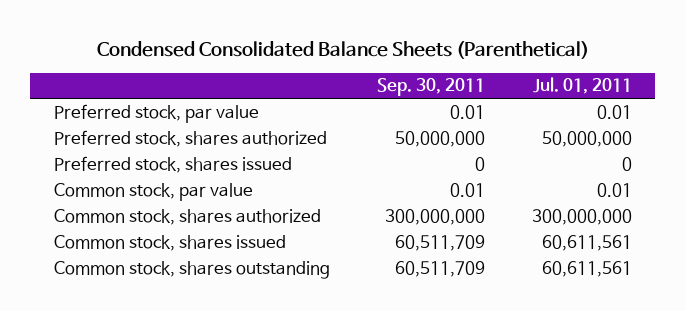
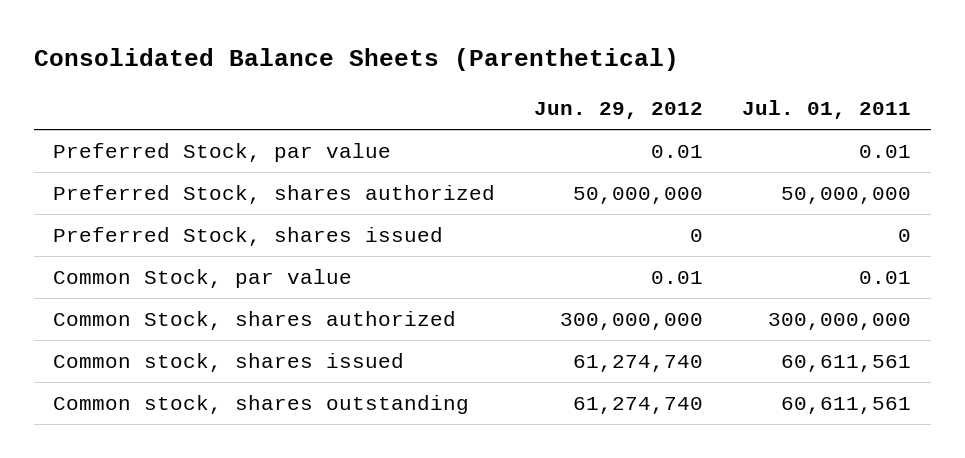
[96,41,589,60] Condensed Consolidated Balance Sheets (Parenthetical) -> [33,48,679,72] Consolidated Balance Sheets (Parenthetical)
[376,78,485,97] Sep. 30, 2011 -> none
none -> [534,102,704,120] Jun. 29, 2012
[53,103,259,123] Preferred stock, par value -> [53,142,392,162] Preferred Stock, par value
[53,129,327,147] Preferred stock, shares authorized -> [53,184,496,204] Preferred Stock, shares authorized
[53,155,292,173] Preferred stock, shares issued -> [53,226,444,246] Preferred Stock, shares issued
[53,182,253,201] Common stock, par value -> [53,268,353,288] Common Stock, par value
[53,208,321,225] Common stock, shares authorized -> [53,310,457,330] Common Stock, shares authorized

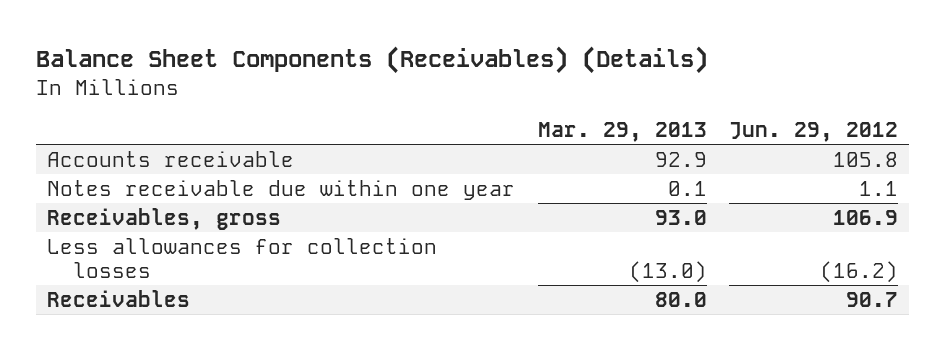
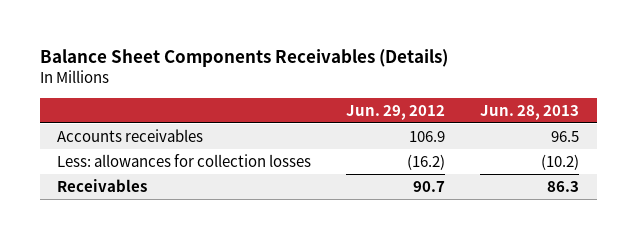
[35,46,708,75] Balance Sheet Components (Receivables) (Details) -> [39,48,448,67] Balance Sheet Components Receivables (Details)
[537,121,707,142] Mar. 29, 2013 -> none
none -> [480,104,580,120] Jun. 28, 2013
[47,150,295,167] Accounts receivable -> none
[47,179,516,200] Notes receivable due within one year -> none
[47,207,282,230] Receivables, gross -> [57,128,204,142] Accounts receivables
[47,237,438,278] Less allowances for collection losses -> [57,153,312,167] Less: allowances for collection losses

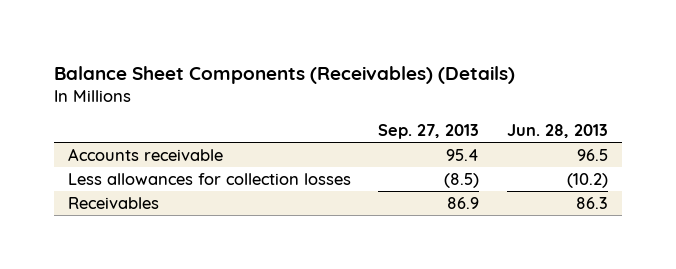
[39,48,448,67] Balance Sheet Components Receivables (Details) -> [53,65,515,84] Balance Sheet Components (Receivables) (Details)
[346,104,446,120] Jun. 29, 2012 -> none
none -> [378,124,480,140] Sep. 27, 2013
[57,128,204,142] Accounts receivables -> [67,147,223,161] Accounts receivable
[57,153,312,167] Less: allowances for collection losses -> [67,172,351,185] Less allowances for collection losses

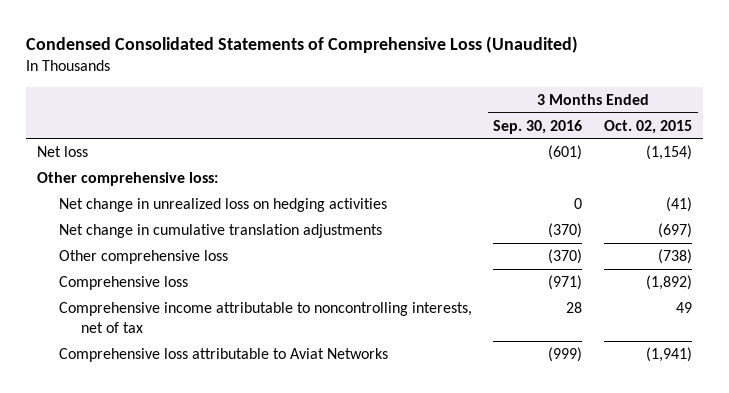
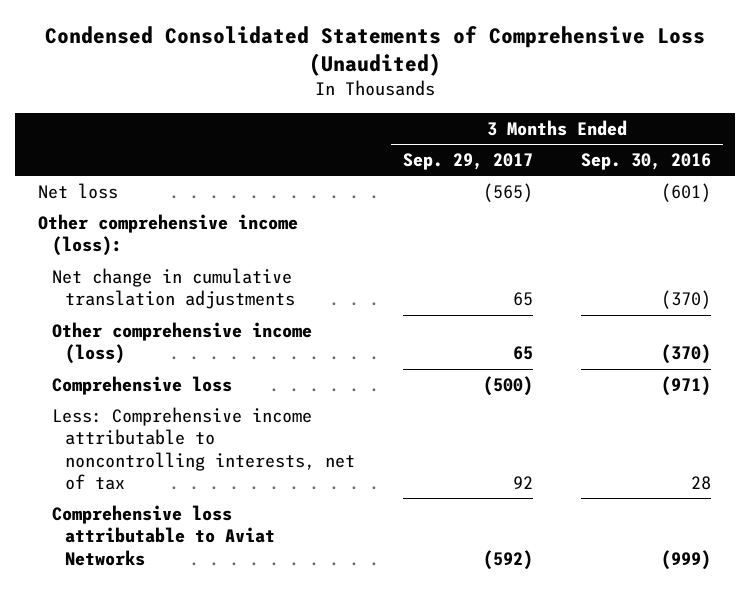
[604,119,693,134] Oct. 02, 2015 -> none
none -> [403,153,534,171] Sep. 29, 2017
[58,197,387,212] Net change in unrealized loss on hedging activities -> none
[36,171,218,186] Other comprehensive loss: -> [38,213,299,257] Other comprehensive income (loss):
[58,249,228,264] Other comprehensive loss -> [51,321,312,365] Other comprehensive income (loss)
[58,301,472,334] Comprehensive income attributable to noncontrolling interests, net of tax -> [51,406,356,491] Less: Comprehensive income attributable to noncontrolling interests, net of tax

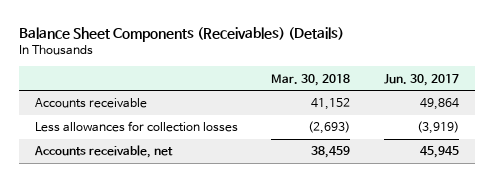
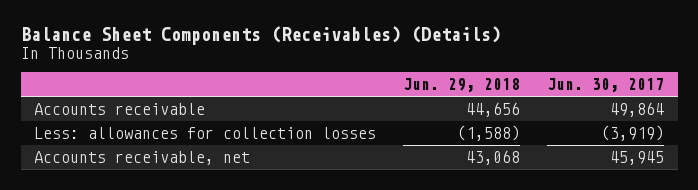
[271,73,351,86] Mar. 30, 2018 -> none
none -> [403,77,521,92] Jun. 29, 2018
[35,121,239,133] Less allowances for collection losses -> [34,127,377,140] Less: allowances for collection losses

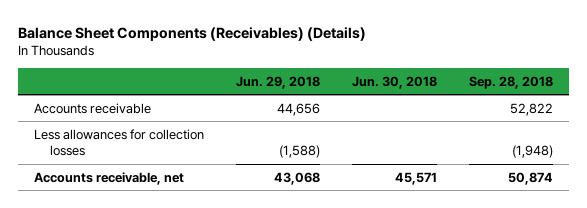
[547,77,665,92] Jun. 30, 2017 -> none
none -> [352,75,438,89] Jun. 30, 2018
none -> [469,75,554,89] Sep. 28, 2018
[34,127,377,140] Less: allowances for collection losses -> [34,128,205,157] Less allowances for collection losses

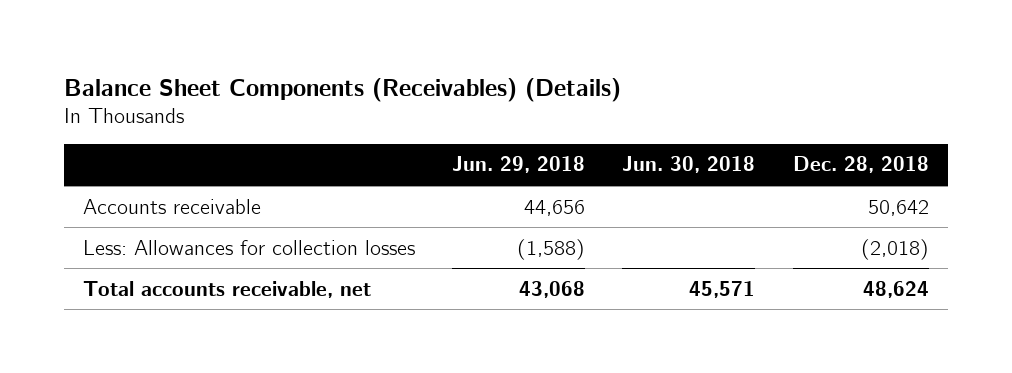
[469,75,554,89] Sep. 28, 2018 -> none
none -> [792,156,929,174] Dec. 28, 2018
[34,128,205,157] Less allowances for collection losses -> [82,239,415,255] Less: Allowances for collection losses
[34,171,185,185] Accounts receivable, net -> [82,280,371,298] Total accounts receivable, net

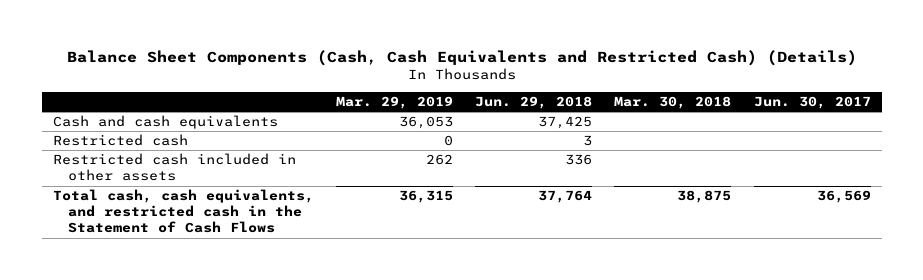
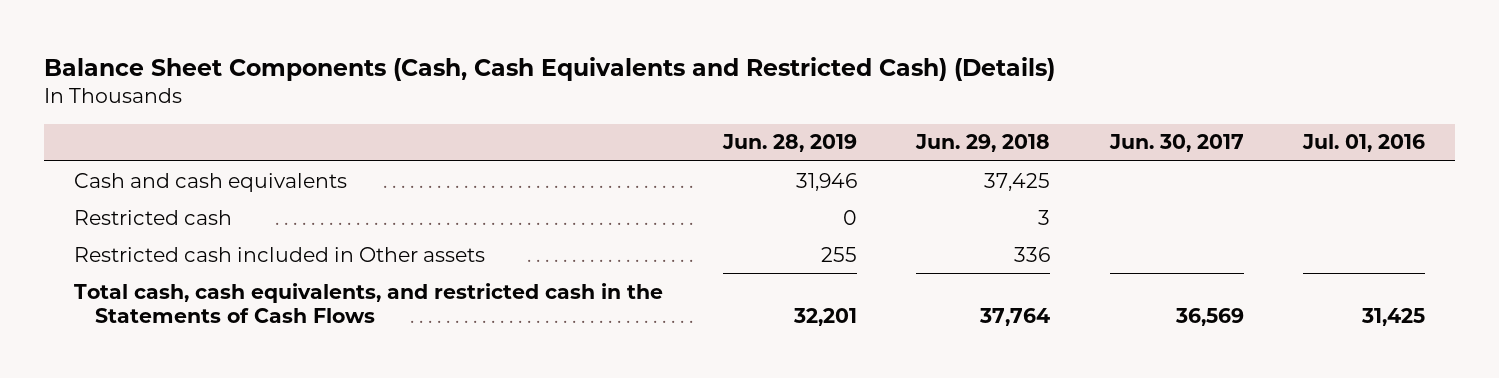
[335,95,453,109] Mar. 29, 2019 -> none
[614,95,732,109] Mar. 30, 2018 -> none
none -> [721,134,857,153] Jun. 28, 2019
none -> [1302,134,1426,153] Jul. 01, 2016
[52,153,296,182] Restricted cash included in other assets -> [73,246,485,262] Restricted cash included in Other assets
[52,189,314,234] Total cash, cash equivalents, and restricted cash in the Statement of Cash Flows -> [73,282,663,323] Total cash, cash equivalents, and restricted cash in the Statements of Cash Flows

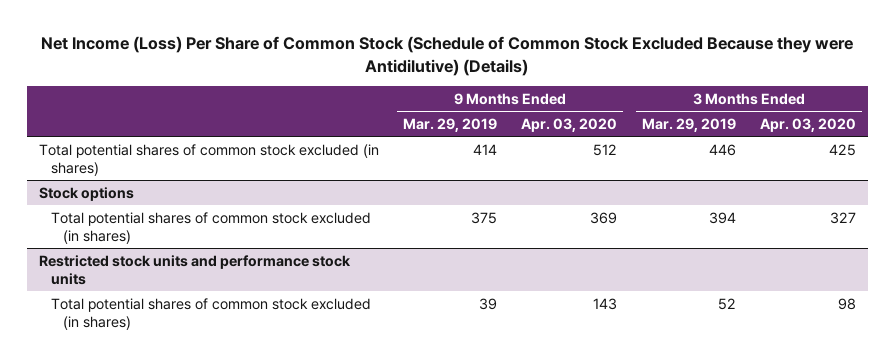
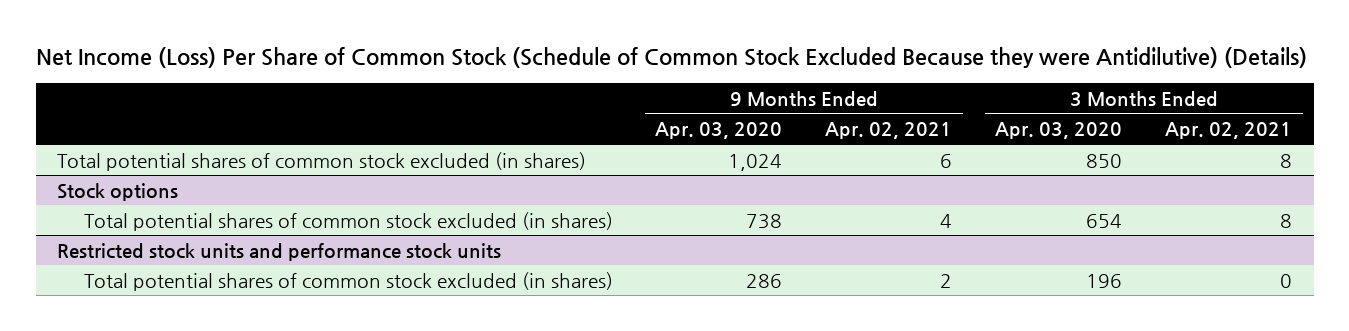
[403,118,498,133] Mar. 29, 2019 -> none
[641,118,736,133] Mar. 29, 2019 -> none
none -> [825,122,953,140] Apr. 02, 2021
none -> [1165,122,1293,140] Apr. 02, 2021
[593,143,618,156] 512 -> [728,153,783,171] 1,024
[828,143,856,156] 425 -> [1086,153,1123,168] 850
[590,211,618,224] 369 -> [746,213,783,229] 738
[829,211,856,224] 327 -> [1086,213,1123,228] 654
[593,297,618,310] 143 -> [746,273,783,288] 286
[837,297,856,310] 98 -> [1086,273,1123,288] 196

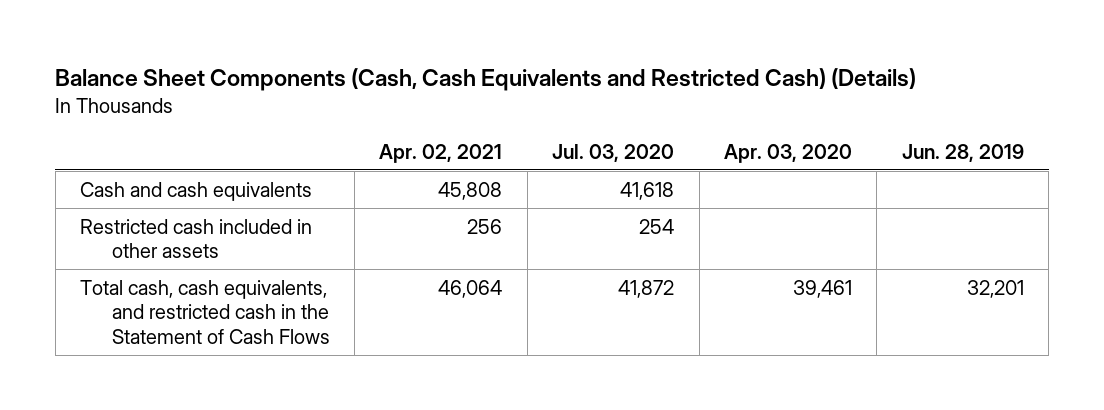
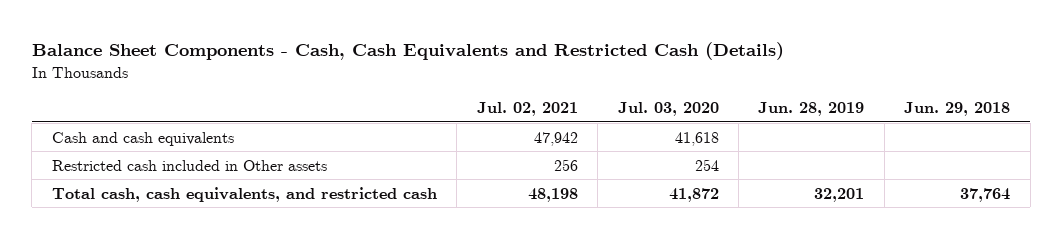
[55,68,917,92] Balance Sheet Components (Cash, Cash Equivalents and Restricted Cash) (Details) -> [31,42,784,61] Balance Sheet Components - Cash, Cash Equivalents and Restricted Cash (Details)
[379,143,503,163] Apr. 02, 2021 -> none
[724,143,853,163] Apr. 03, 2020 -> none
none -> [476,101,578,116] Jul. 02, 2021
none -> [904,101,1011,116] Jun. 29, 2018
[79,218,312,259] Restricted cash included in other assets -> [51,159,327,171] Restricted cash included in Other assets
[79,279,330,344] Total cash, cash equivalents, and restricted cash in the Statement of Cash Flows -> [51,186,437,202] Total cash, cash equivalents, and restricted cash

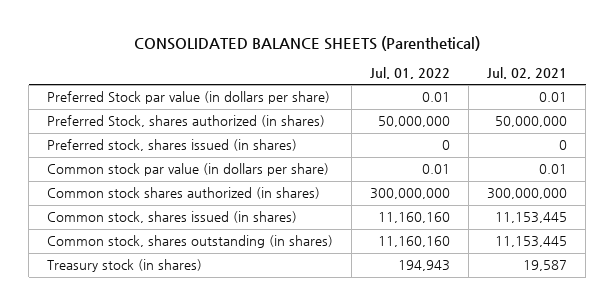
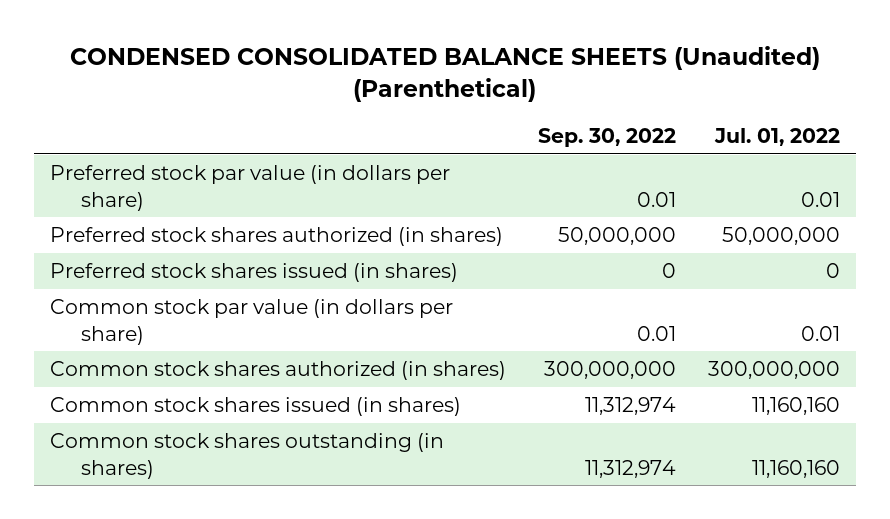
[134,36,481,52] CONSOLIDATED BALANCE SHEETS (Parenthetical) -> [70,46,821,103] CONDENSED CONSOLIDATED BALANCE SHEETS (Unaudited) (Parenthetical)
[487,67,568,80] Jul. 02, 2021 -> none
none -> [538,127,677,147] Sep. 30, 2022
[47,91,331,105] Preferred Stock par value (in dollars per share) -> [49,165,450,211] Preferred stock par value (in dollars per share)
[47,115,326,128] Preferred Stock, shares authorized (in shares) -> [49,227,503,247] Preferred stock shares authorized (in shares)
[47,139,298,152] Preferred stock, shares issued (in shares) -> [49,263,458,283] Preferred stock shares issued (in shares)
[47,259,203,273] Treasury stock (in shares) -> none
[47,211,298,224] Common stock, shares issued (in shares) -> [49,397,461,417] Common stock shares issued (in shares)
[47,235,334,249] Common stock, shares outstanding (in shares) -> [49,433,444,479] Common stock shares outstanding (in shares)

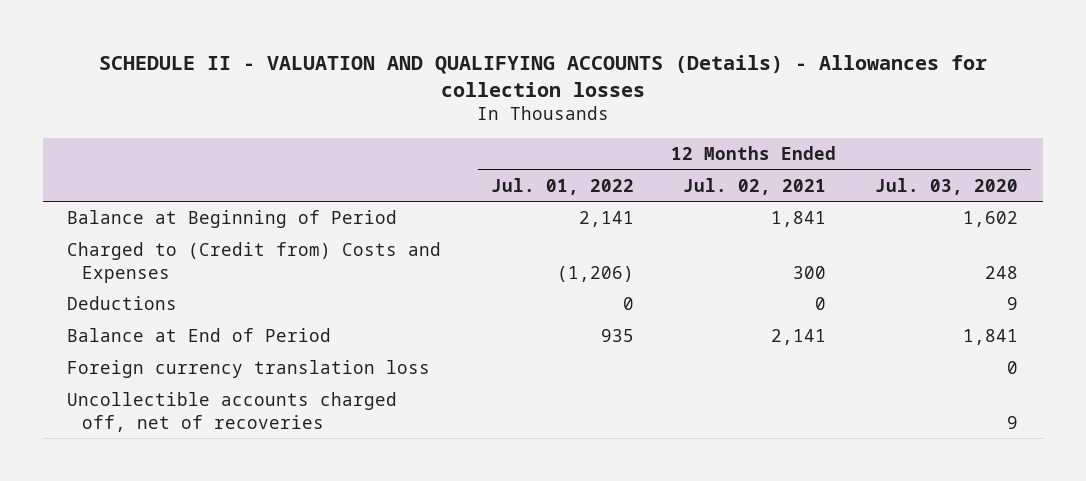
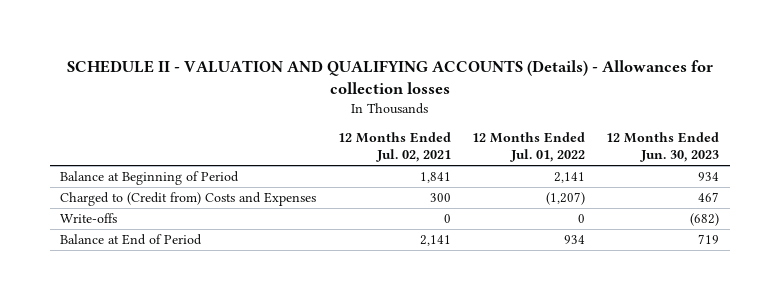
[875,177,1019,195] Jul. 03, 2020 -> none
none -> [606,132,720,163] 12 Months Ended Jun. 30, 2023
[67,360,431,379] Foreign currency translation loss -> none
[67,392,398,432] Uncollectible accounts charged off, net of recoveries -> none
[556,265,634,282] (1,206) -> [545,192,585,206] (1,207)
[67,296,178,311] Deductions -> [60,213,118,224] Write-offs
[600,329,634,343] 935 -> [563,235,585,245] 934

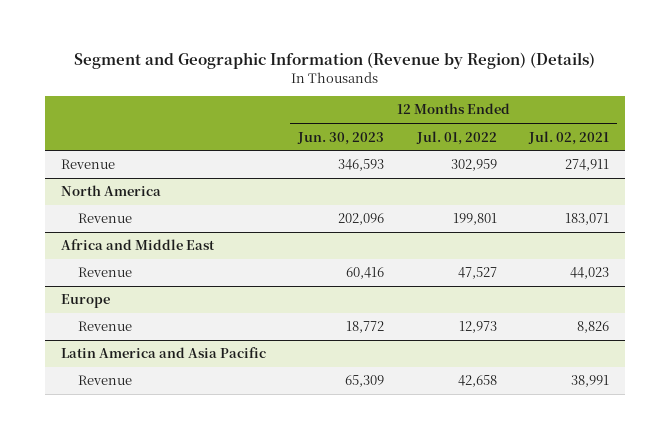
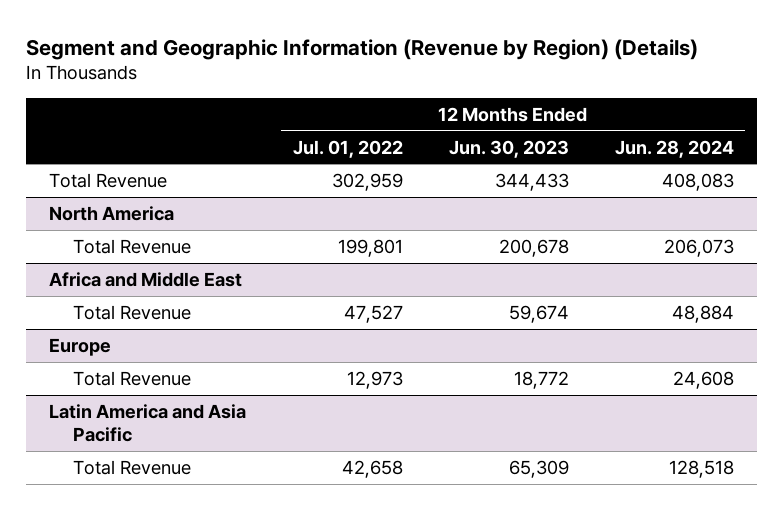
[527,130,609,145] Jul. 02, 2021 -> none
none -> [614,139,734,158] Jun. 28, 2024
[60,159,115,170] Revenue -> [49,172,168,188] Total Revenue
[338,159,385,172] 346,593 -> [494,172,569,191] 344,433
[77,213,132,224] Revenue -> [73,238,192,254] Total Revenue
[338,213,385,226] 202,096 -> [498,238,569,257] 200,678
[77,267,132,278] Revenue -> [73,304,192,320] Total Revenue
[346,267,385,280] 60,416 -> [508,304,569,323] 59,674
[77,321,132,332] Revenue -> [73,370,192,386] Total Revenue
[77,375,132,386] Revenue -> [73,459,192,475] Total Revenue

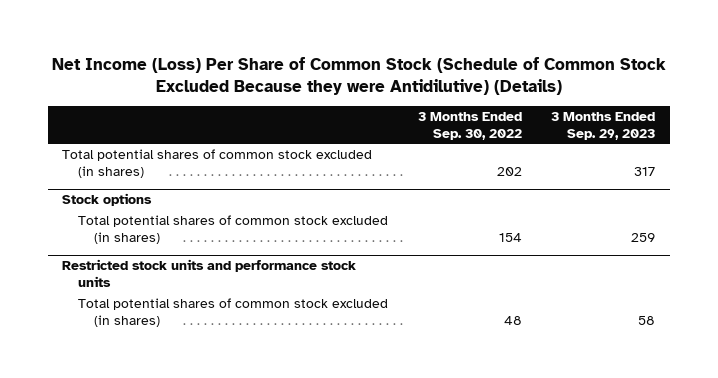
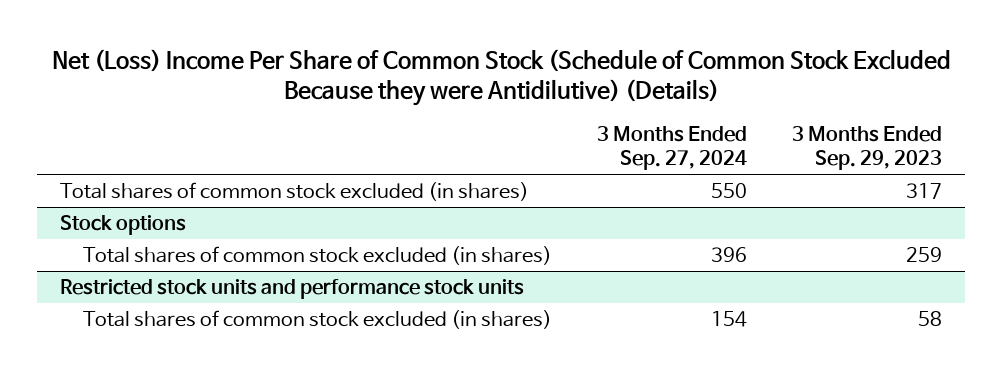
[51,56,666,95] Net Income (Loss) Per Share of Common Stock (Schedule of Common Stock Excluded Because they were Antidilutive) (Details) -> [52,48,952,107] Net (Loss) Income Per Share of Common Stock (Schedule of Common Stock Excluded Because they were Antidilutive) (Details)
[417,112,522,140] 3 Months Ended Sep. 30, 2022 -> none
none -> [597,126,748,171] 3 Months Ended Sep. 27, 2024
[62,149,373,178] Total potential shares of common stock excluded (in shares) -> [59,182,529,202] Total shares of common stock excluded (in shares)
[78,215,389,244] Total potential shares of common stock excluded (in shares) -> [82,246,552,266] Total shares of common stock excluded (in shares)
[78,298,389,327] Total potential shares of common stock excluded (in shares) -> [82,310,552,330] Total shares of common stock excluded (in shares)

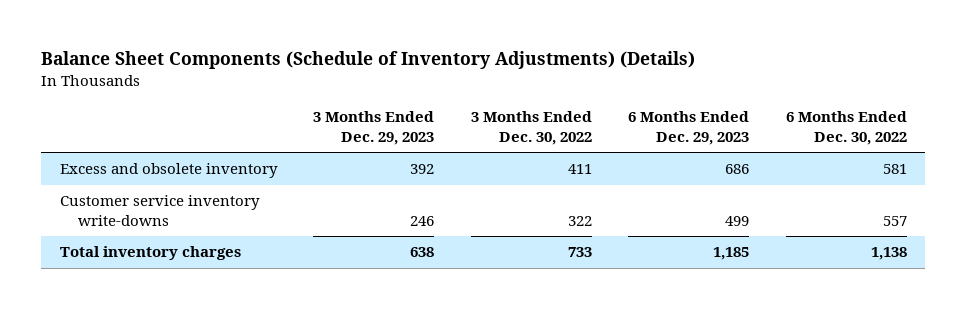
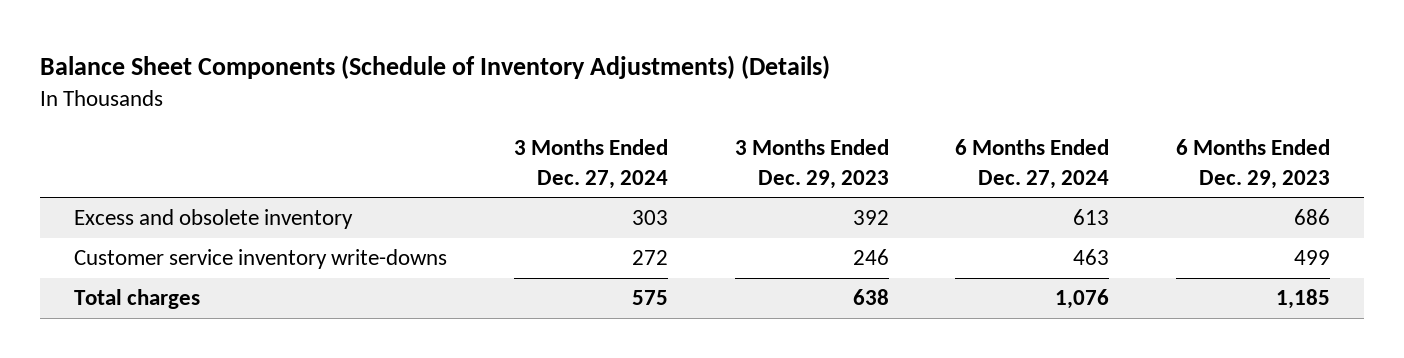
[470,111,592,145] 3 Months Ended Dec. 30, 2022 -> none
[786,111,908,145] 6 Months Ended Dec. 30, 2022 -> none
none -> [513,139,668,189] 3 Months Ended Dec. 27, 2024
none -> [955,139,1110,189] 6 Months Ended Dec. 27, 2024
[59,246,241,261] Total inventory charges -> [73,289,200,310] Total charges

